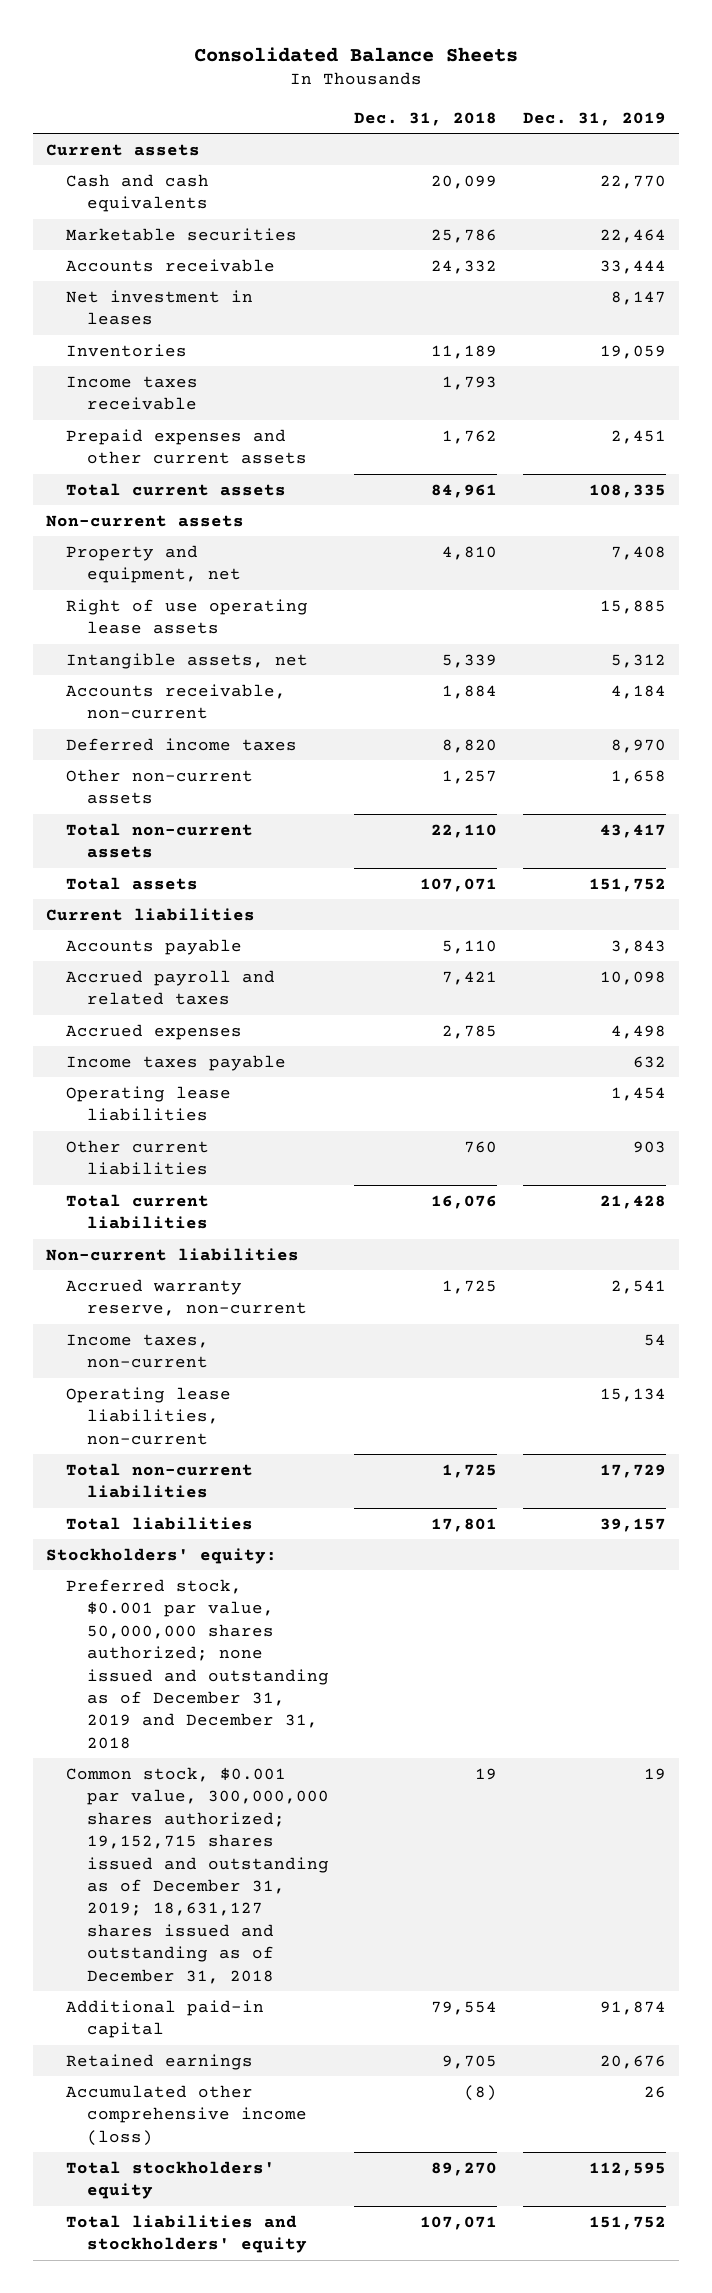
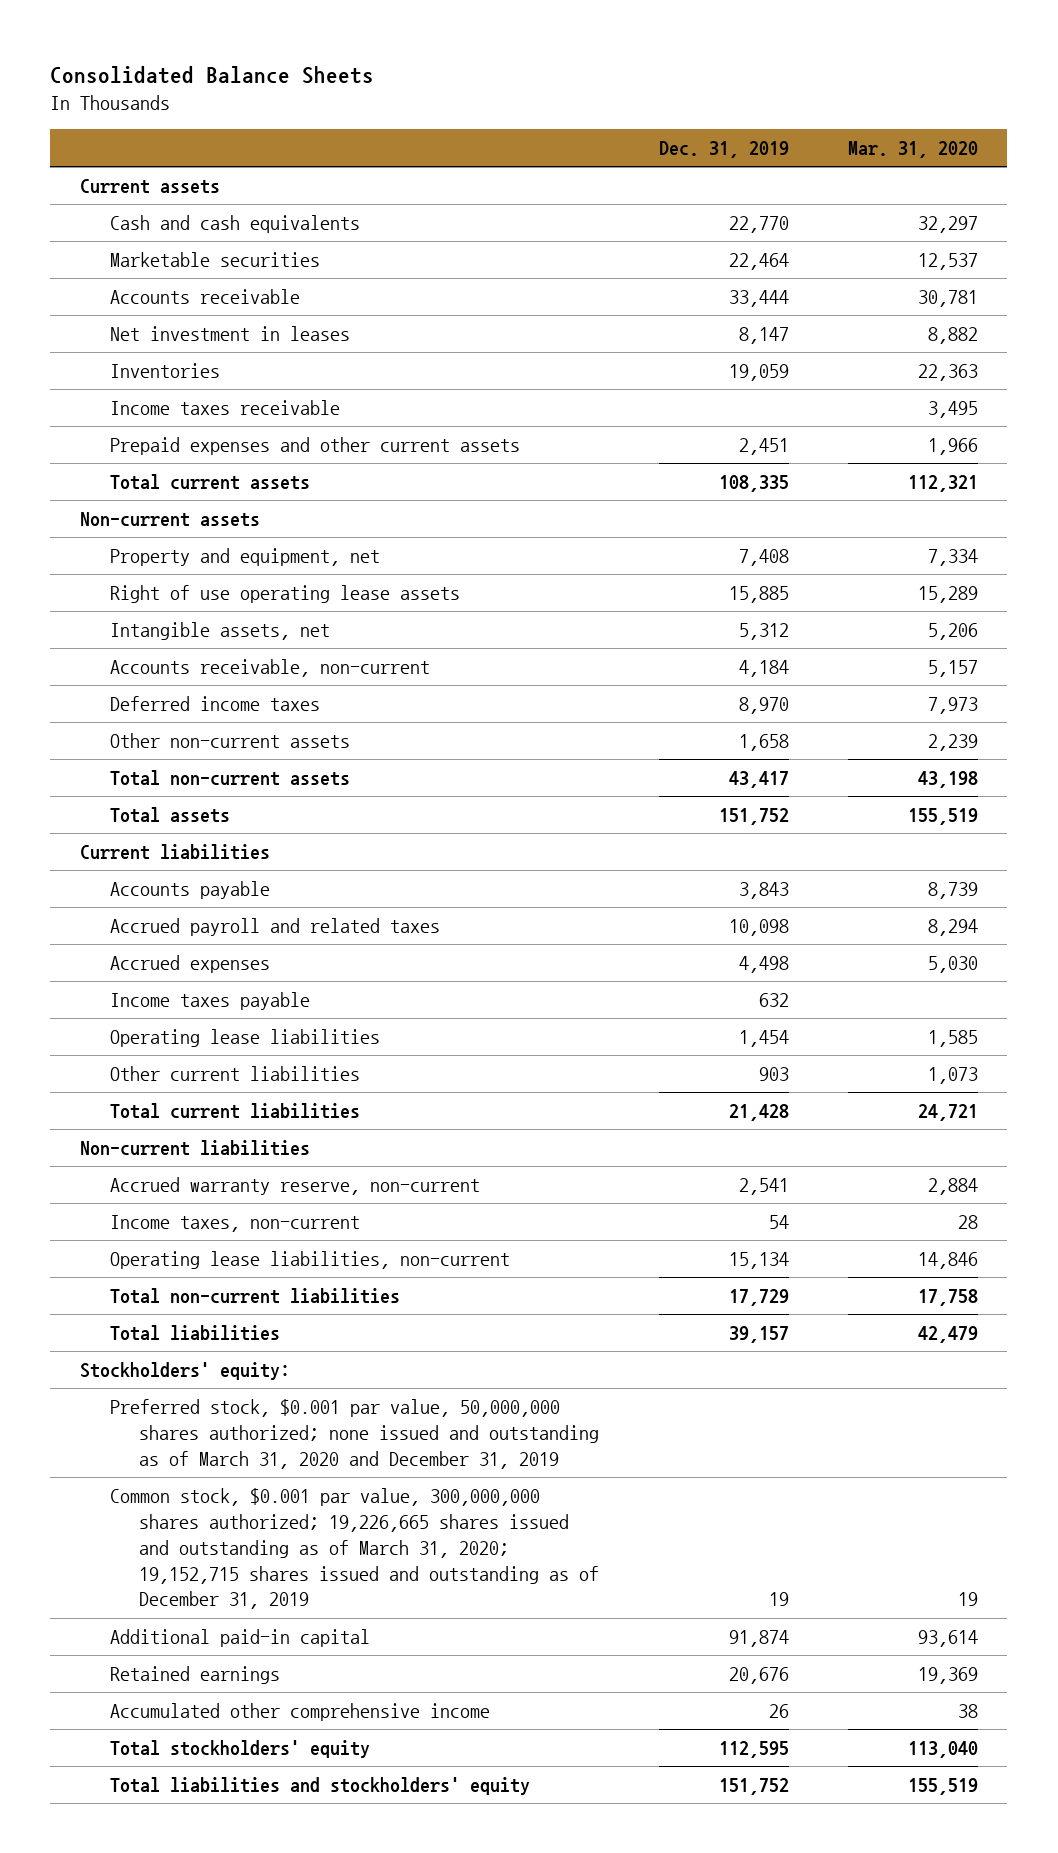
[354,111,498,126] Dec. 31, 2018 -> none
none -> [847,140,978,158] Mar. 31, 2020
[66,1578,329,1749] Preferred stock, $0.001 par value, 50,000,000 shares authorized; none issued and outstanding as of December 31, 2019 and December 31, 2018 -> [109,1399,600,1469] Preferred stock, $0.001 par value, 50,000,000 shares authorized; none issued and outstanding as of March 31, 2020 and December 31, 2019
[66,1766,329,1984] Common stock, $0.001 par value, 300,000,000 shares authorized; 19,152,715 shares issued and outstanding as of December 31, 2019; 18,631,127 shares issued and outstanding as of December 31, 2018 -> [109,1488,600,1610] Common stock, $0.001 par value, 300,000,000 shares authorized; 19,226,665 shares issued and outstanding as of March 31, 2020; 19,152,715 shares issued and outstanding as of December 31, 2019
[66,2084,307,2146] Accumulated other comprehensive income (loss) -> [109,1703,490,1722] Accumulated other comprehensive income

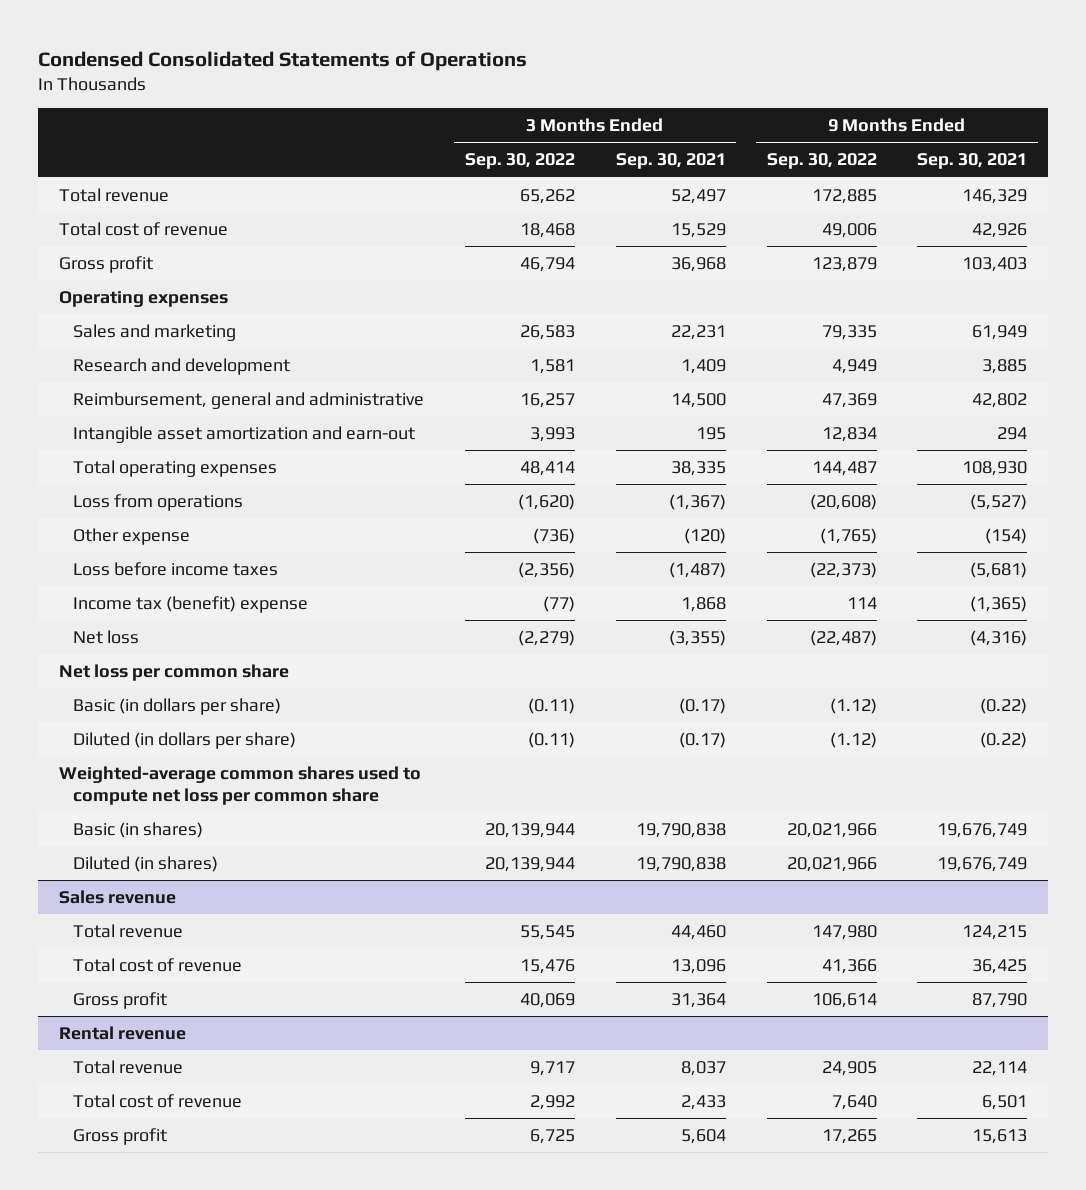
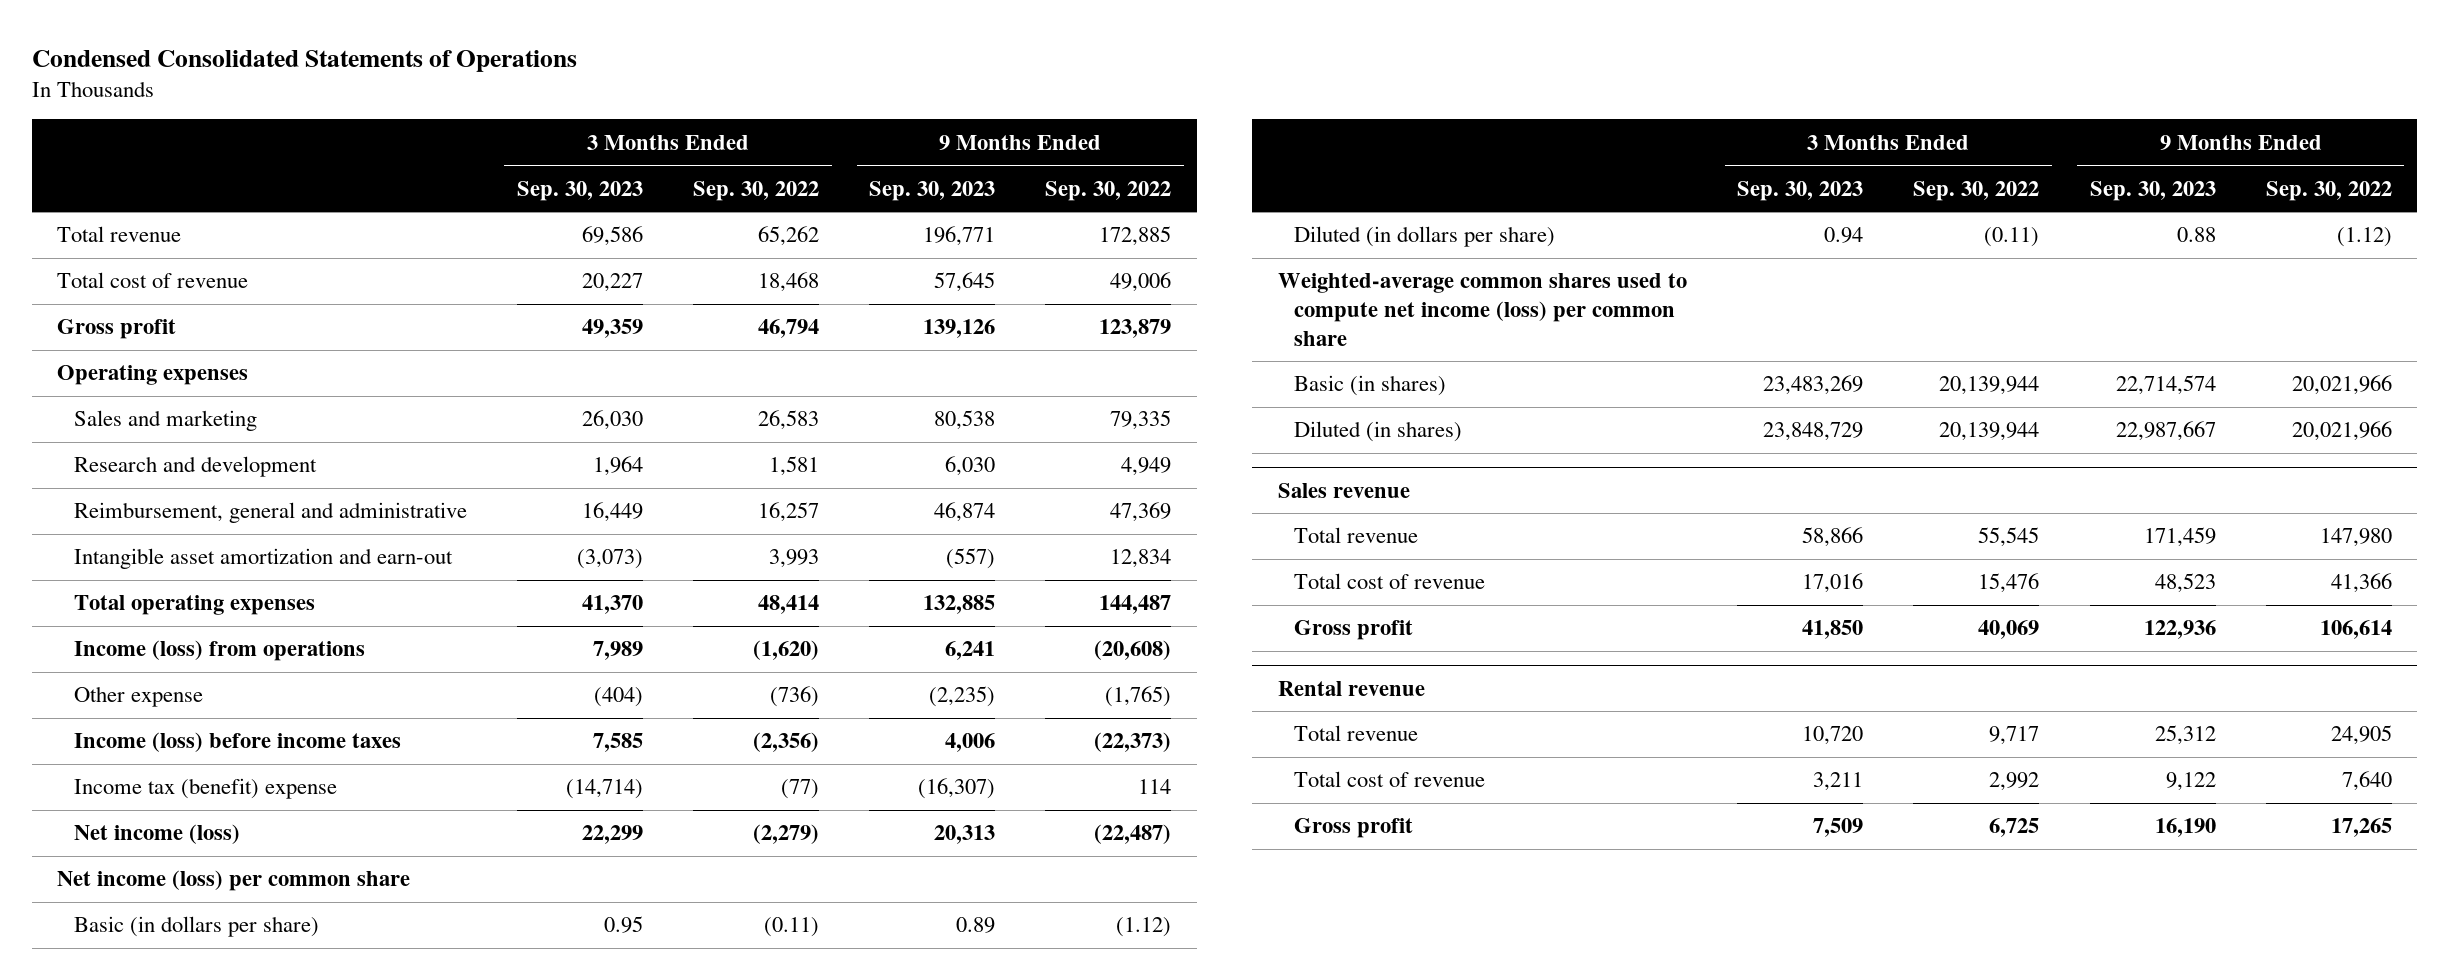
[615,153,726,170] Sep. 30, 2021 -> none
[917,153,1028,170] Sep. 30, 2021 -> none
none -> [516,180,643,201] Sep. 30, 2023
none -> [869,180,996,201] Sep. 30, 2023
[72,493,243,511] Loss from operations -> [73,640,365,662] Income (loss) from operations
[72,561,278,576] Loss before income taxes -> [73,732,401,753] Income (loss) before income taxes
[72,629,139,644] Net loss -> [73,824,240,845] Net income (loss)
[58,663,289,681] Net loss per common share -> [57,870,411,892] Net income (loss) per common share
[58,765,421,805] Weighted-average common shares used to compute net loss per common share -> [1277,273,1687,346] Weighted-average common shares used to compute net income (loss) per common share

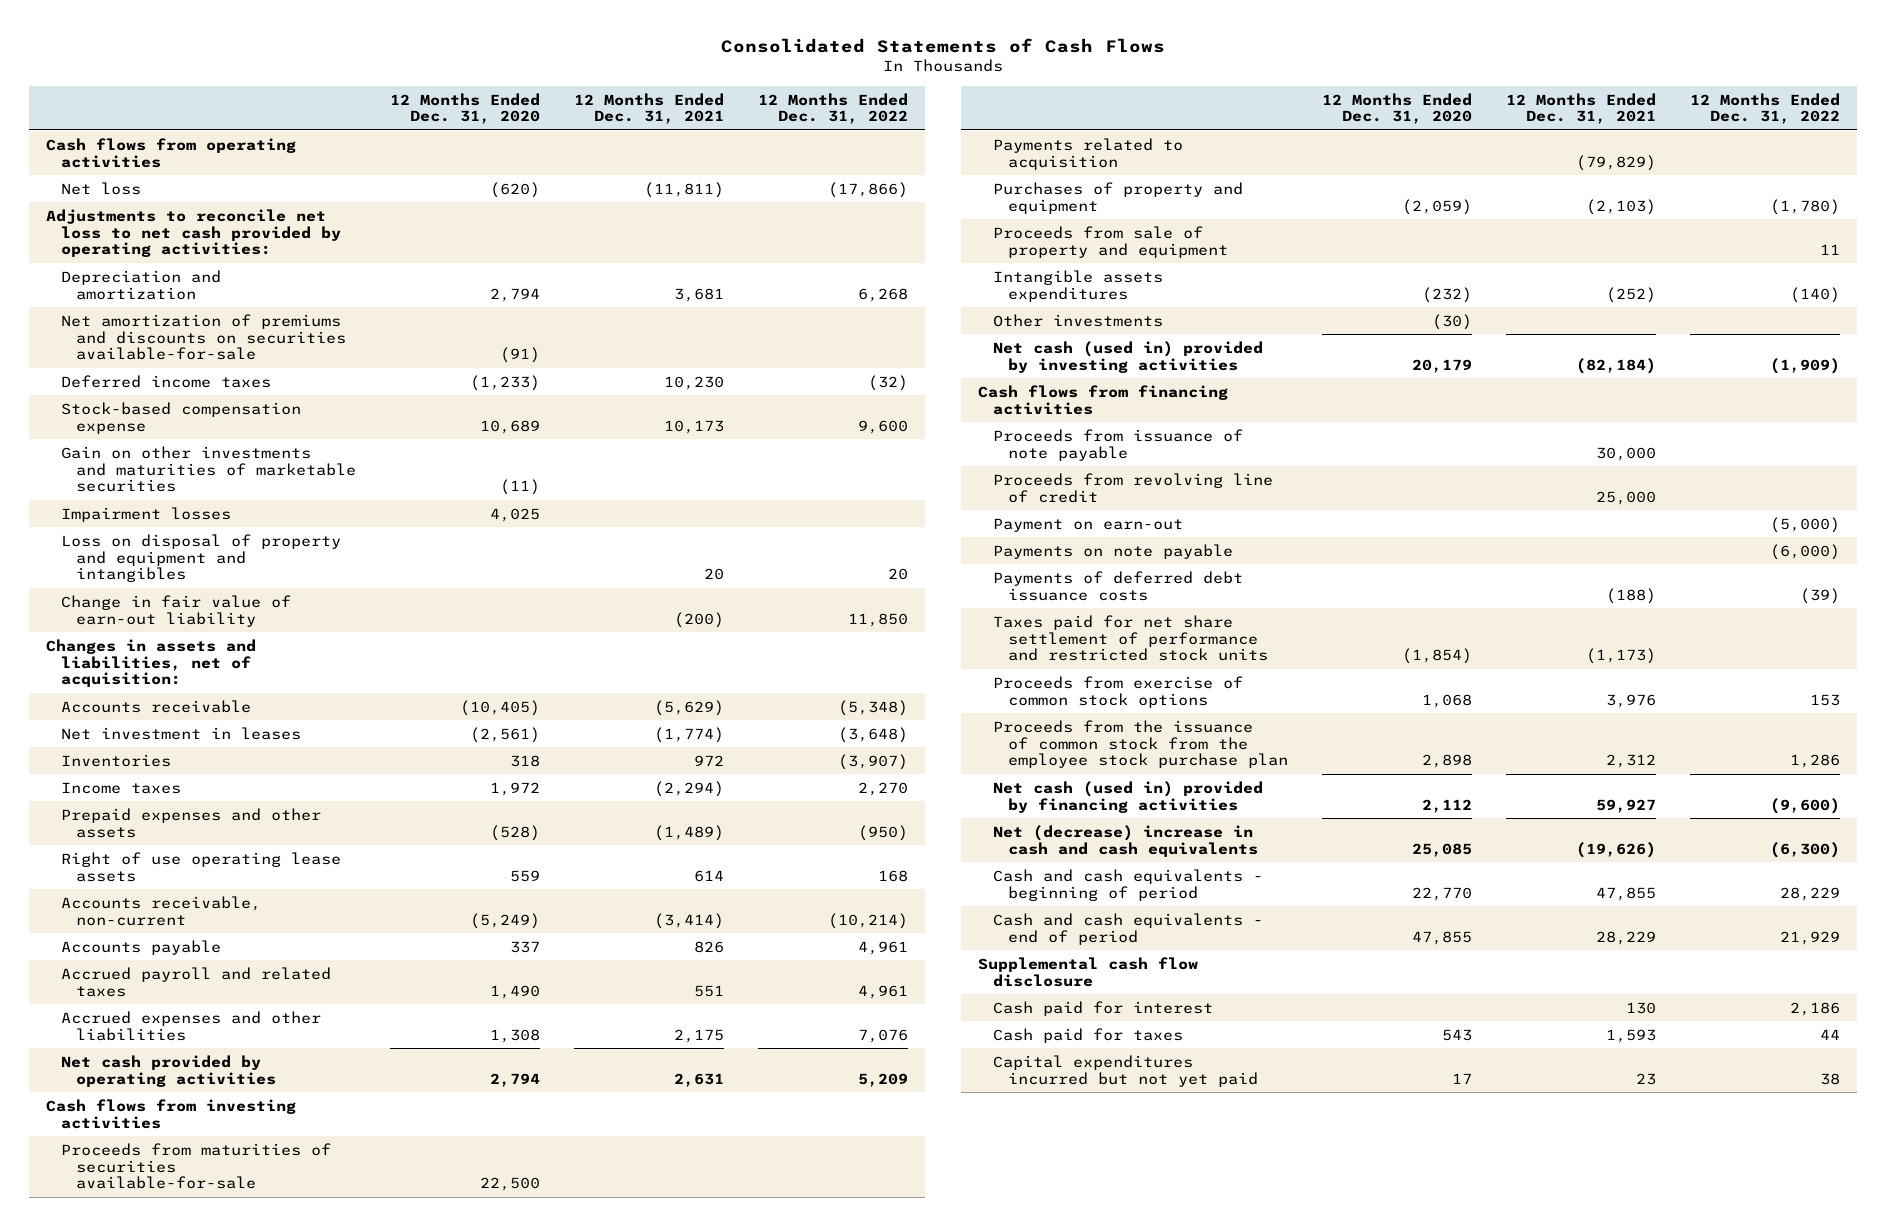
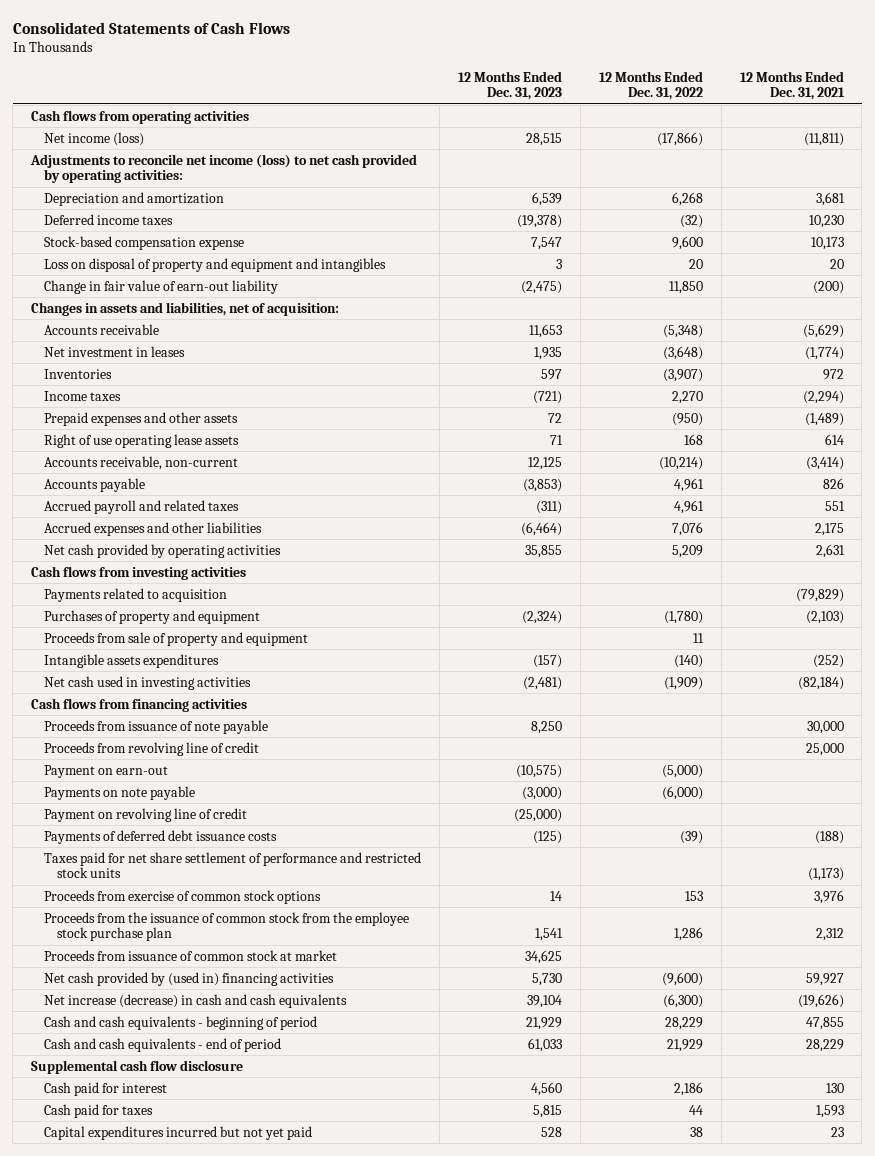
[390,92,541,125] 12 Months Ended Dec. 31, 2020 -> none
none -> [458,70,563,101] 12 Months Ended Dec. 31, 2023
[61,181,142,195] Net loss -> [44,131,145,146] Net income (loss)
[45,208,342,258] Adjustments to reconcile net loss to net cash provided by operating activities: -> [30,153,418,184] Adjustments to reconcile net income (loss) to net cash provided by operating activities:
[61,313,347,361] Net amortization of premiums and discounts on securities available-for-sale -> none
[61,445,357,493] Gain on other investments and maturities of marketable securities -> none
[61,506,232,522] Impairment losses -> none
[61,1142,332,1190] Proceeds from maturities of securities available-for-sale -> none
[993,313,1164,327] Other investments -> none
[993,340,1264,373] Net cash (used in) provided by investing activities -> [44,675,252,690] Net cash used in investing activities
none -> [44,807,248,822] Payment on revolving line of credit
none -> [44,949,338,961] Proceeds from issuance of common stock at market
[993,780,1264,813] Net cash (used in) provided by financing activities -> [44,971,335,986] Net cash provided by (used in) financing activities
[993,824,1259,857] Net (decrease) increase in cash and cash equivalents -> [44,993,348,1008] Net increase (decrease) in cash and cash equivalents

